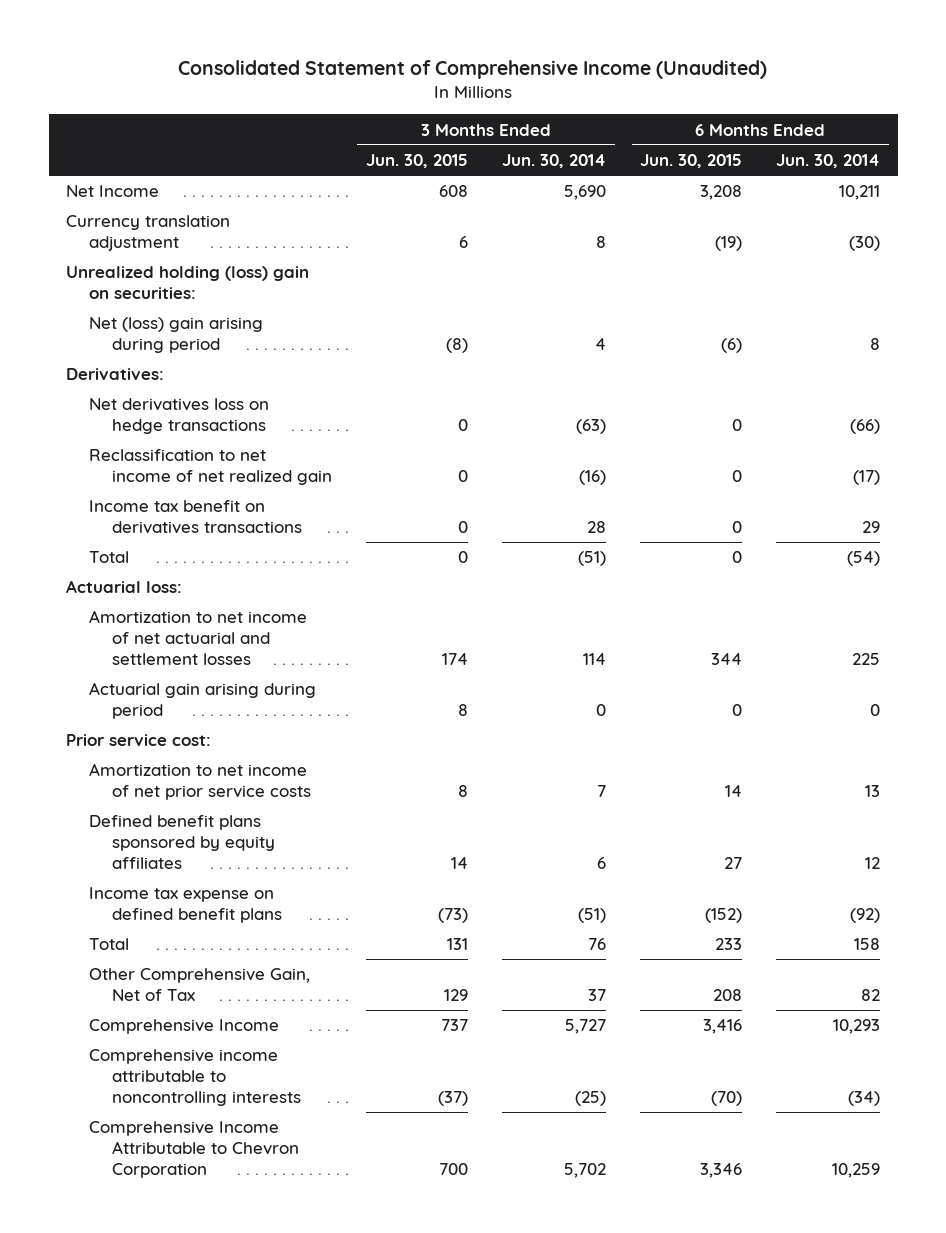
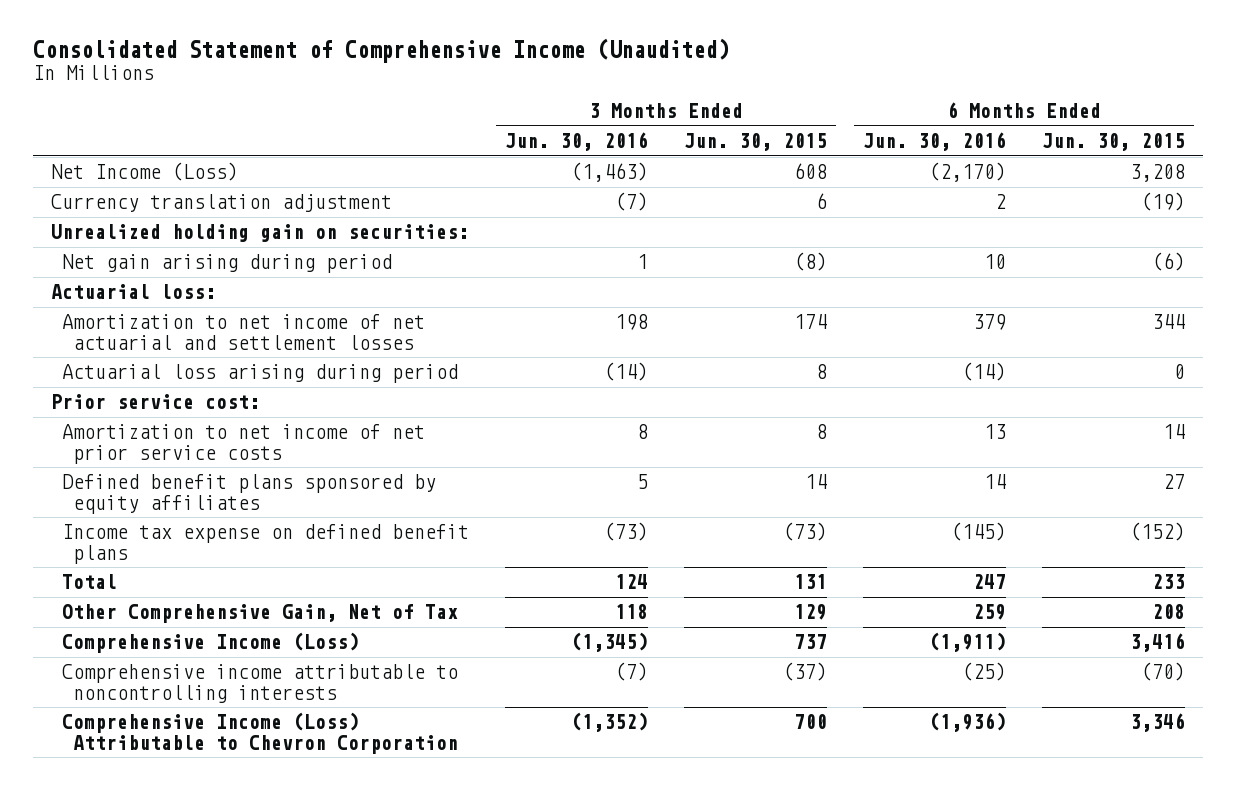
[501,153,606,168] Jun. 30, 2014 -> none
[776,153,881,168] Jun. 30, 2014 -> none
none -> [504,132,648,152] Jun. 30, 2016
none -> [862,132,1006,152] Jun. 30, 2016
[65,185,159,198] Net Income -> [50,162,238,182] Net Income (Loss)
[65,368,164,381] Derivatives: -> none
[88,398,269,434] Net derivatives loss on hedge transactions -> none
[88,449,332,485] Reclassification to net income of net realized gain -> none
[88,500,302,534] Income tax benefit on derivatives transactions -> none
[88,551,129,564] Total -> none
[65,266,309,299] Unrealized holding (loss) gain on securities: -> [50,224,469,243] Unrealized holding gain on securities:
[88,317,263,353] Net (loss) gain arising during period -> [62,254,393,274] Net gain arising during period
[88,682,316,719] Actuarial gain arising during period -> [62,364,459,384] Actuarial loss arising during period
[88,1019,279,1035] Comprehensive Income -> [62,632,360,654] Comprehensive Income (Loss)
[88,1121,299,1178] Comprehensive Income Attributable to Chevron Corporation -> [62,712,459,754] Comprehensive Income (Loss) Attributable to Chevron Corporation

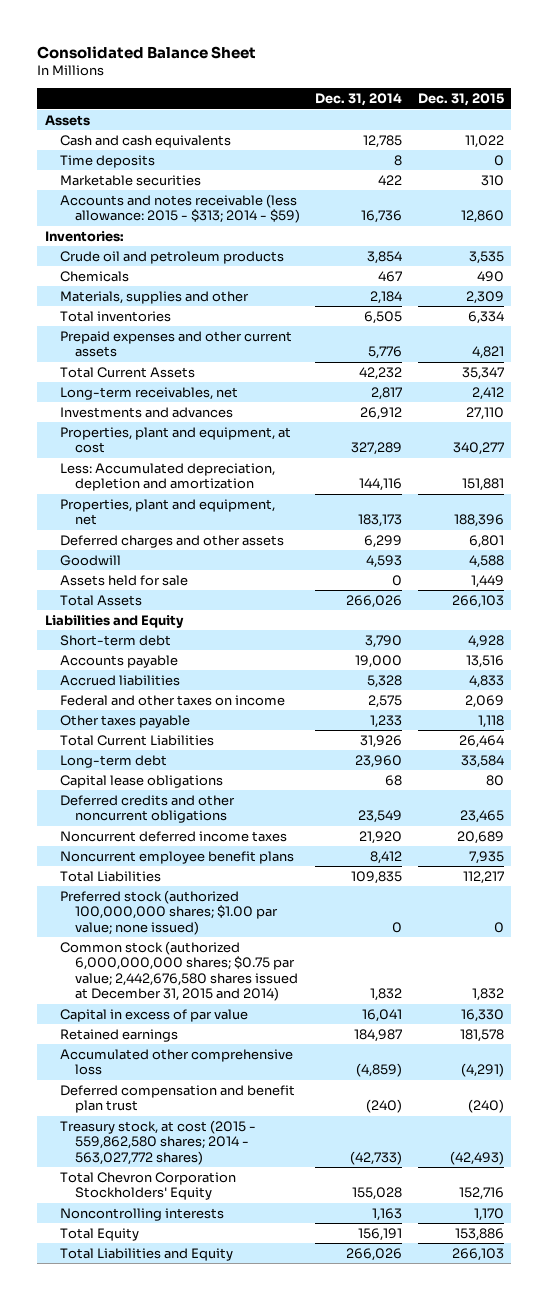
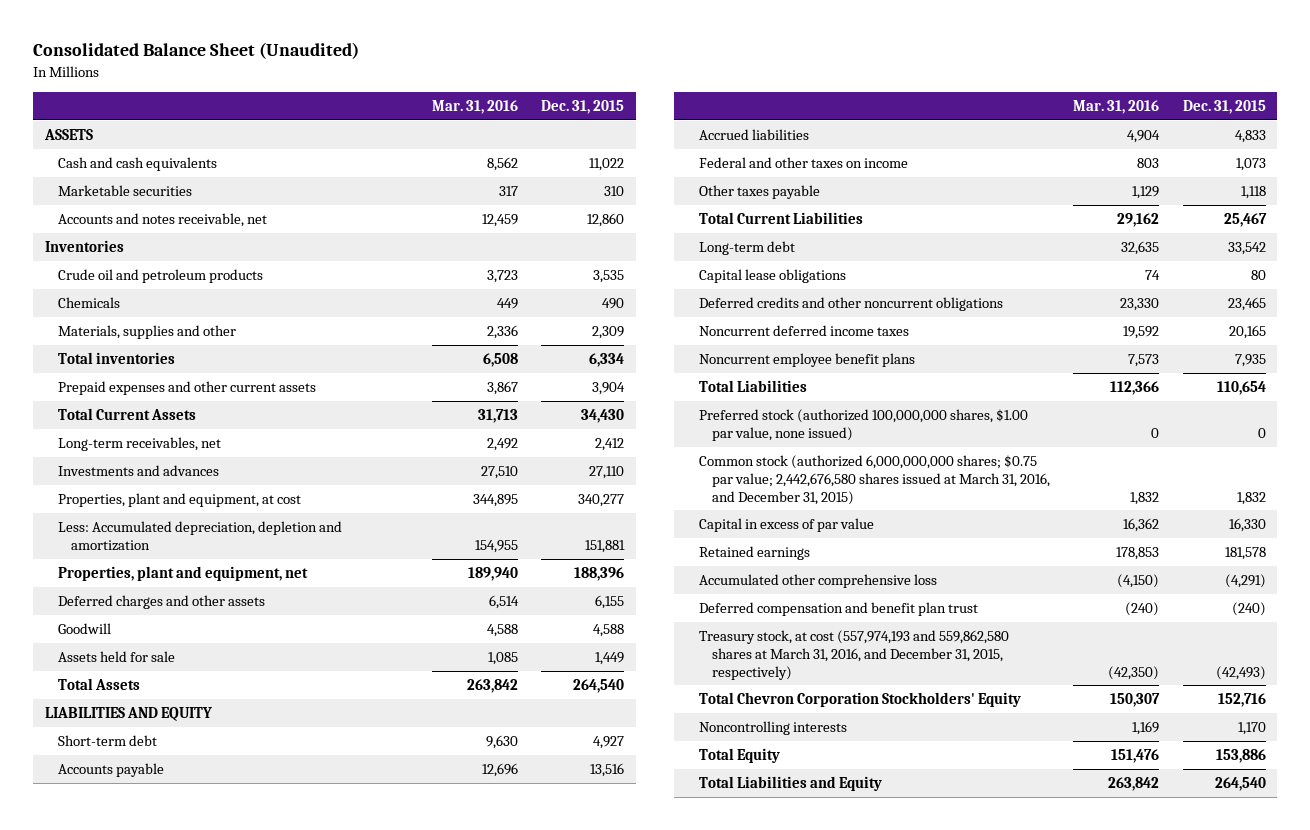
[37,45,257,59] Consolidated Balance Sheet -> [32,42,359,60] Consolidated Balance Sheet (Unaudited)
[315,93,403,107] Dec. 31, 2014 -> none
none -> [432,99,519,114] Mar. 31, 2016
[45,114,91,126] Assets -> [43,128,93,140] ASSETS
[60,154,156,168] Time deposits -> none
[60,193,301,224] Accounts and notes receivable (less allowance: 2015 - $313; 2014 - $59) -> [57,212,267,227] Accounts and notes receivable, net
[45,230,125,242] Inventories: -> [44,239,124,252] Inventories
[471,346,504,360] 4,821 -> [592,381,626,395] 3,904
[461,366,504,380] 35,347 -> [581,408,625,423] 34,430
[468,534,504,548] 6,801 -> [595,594,625,609] 6,155
[451,594,504,608] 266,103 -> [573,678,625,693] 264,540
[45,614,185,628] Liabilities and Equity -> [44,706,212,721] LIABILITIES AND EQUITY
[467,634,504,648] 4,928 -> [593,735,625,749] 4,927
[464,694,504,708] 2,069 -> [1235,157,1266,171] 1,073
[458,734,504,748] 26,464 -> [1223,212,1267,227] 25,467
[460,754,504,768] 33,584 -> [1227,241,1266,255] 33,542
[456,830,504,844] 20,689 -> [1228,324,1266,339] 20,165
[462,870,504,884] 112,217 -> [1216,380,1266,395] 110,654
[60,889,279,935] Preferred stock (authorized 100,000,000 shares; $1.00 par value; none issued) -> [698,408,1028,441] Preferred stock (authorized 100,000,000 shares, $1.00 par value, none issued)
[60,940,299,1002] Common stock (authorized 6,000,000,000 shares; $0.75 par value; 2,442,676,580 shares issued at December 31, 2015 and 2014) -> [698,454,1050,505] Common stock (authorized 6,000,000,000 shares; $0.75 par value; 2,442,676,580 shares issued at March 31, 2016, and December 31, 2015)
[60,1119,257,1165] Treasury stock, at cost (2015 - 559,862,580 shares; 2014 - 563,027,772 shares) -> [698,629,1009,680] Treasury stock, at cost (557,974,193 and 559,862,580 shares at March 31, 2016, and December 31, 2015, respectively)
[451,1247,504,1261] 266,103 -> [1214,776,1266,791] 264,540

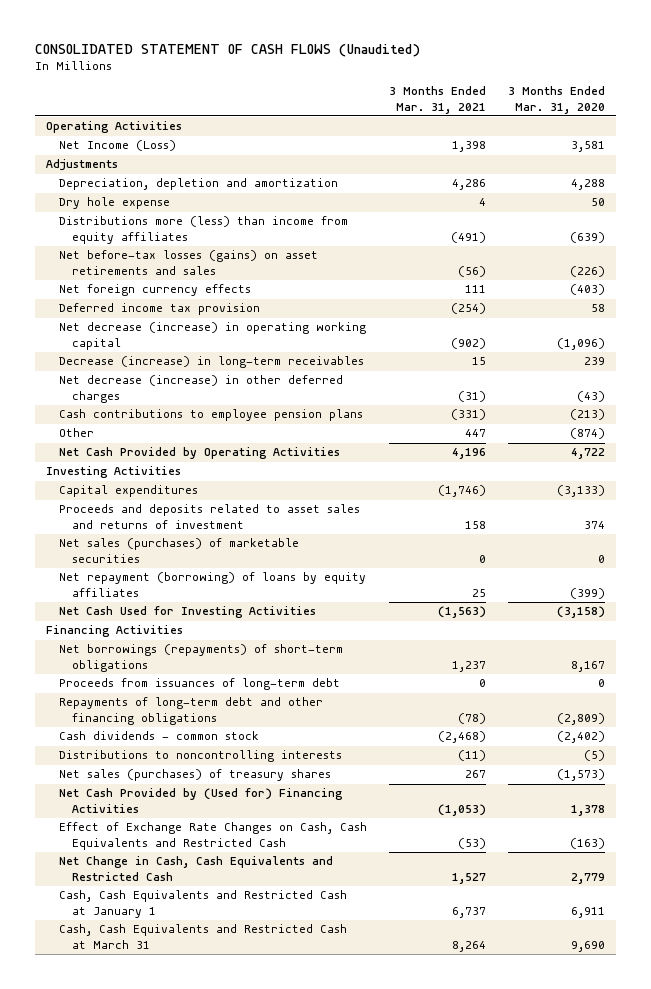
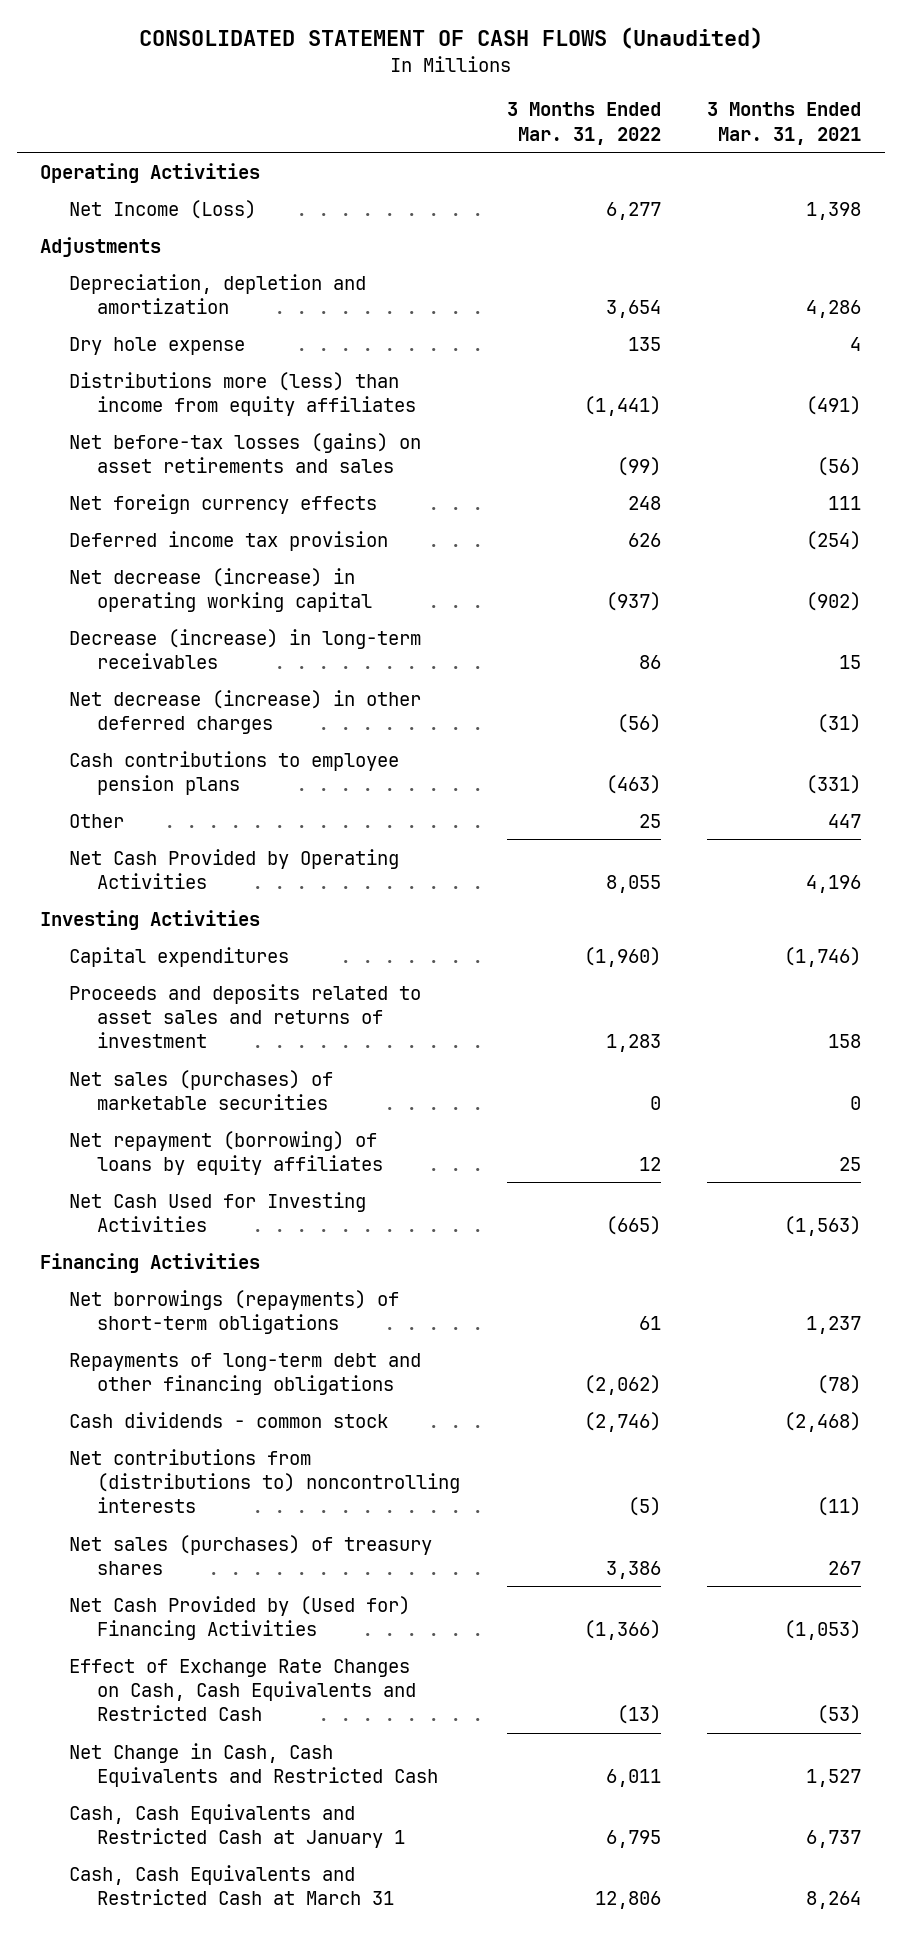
[507,86,605,114] 3 Months Ended Mar. 31, 2020 -> none
none -> [506,102,661,145] 3 Months Ended Mar. 31, 2022
[59,678,341,691] Proceeds from issuances of long-term debt -> none
[59,750,343,763] Distributions to noncontrolling interests -> [68,1448,461,1513] Net contributions from (distributions to) noncontrolling interests

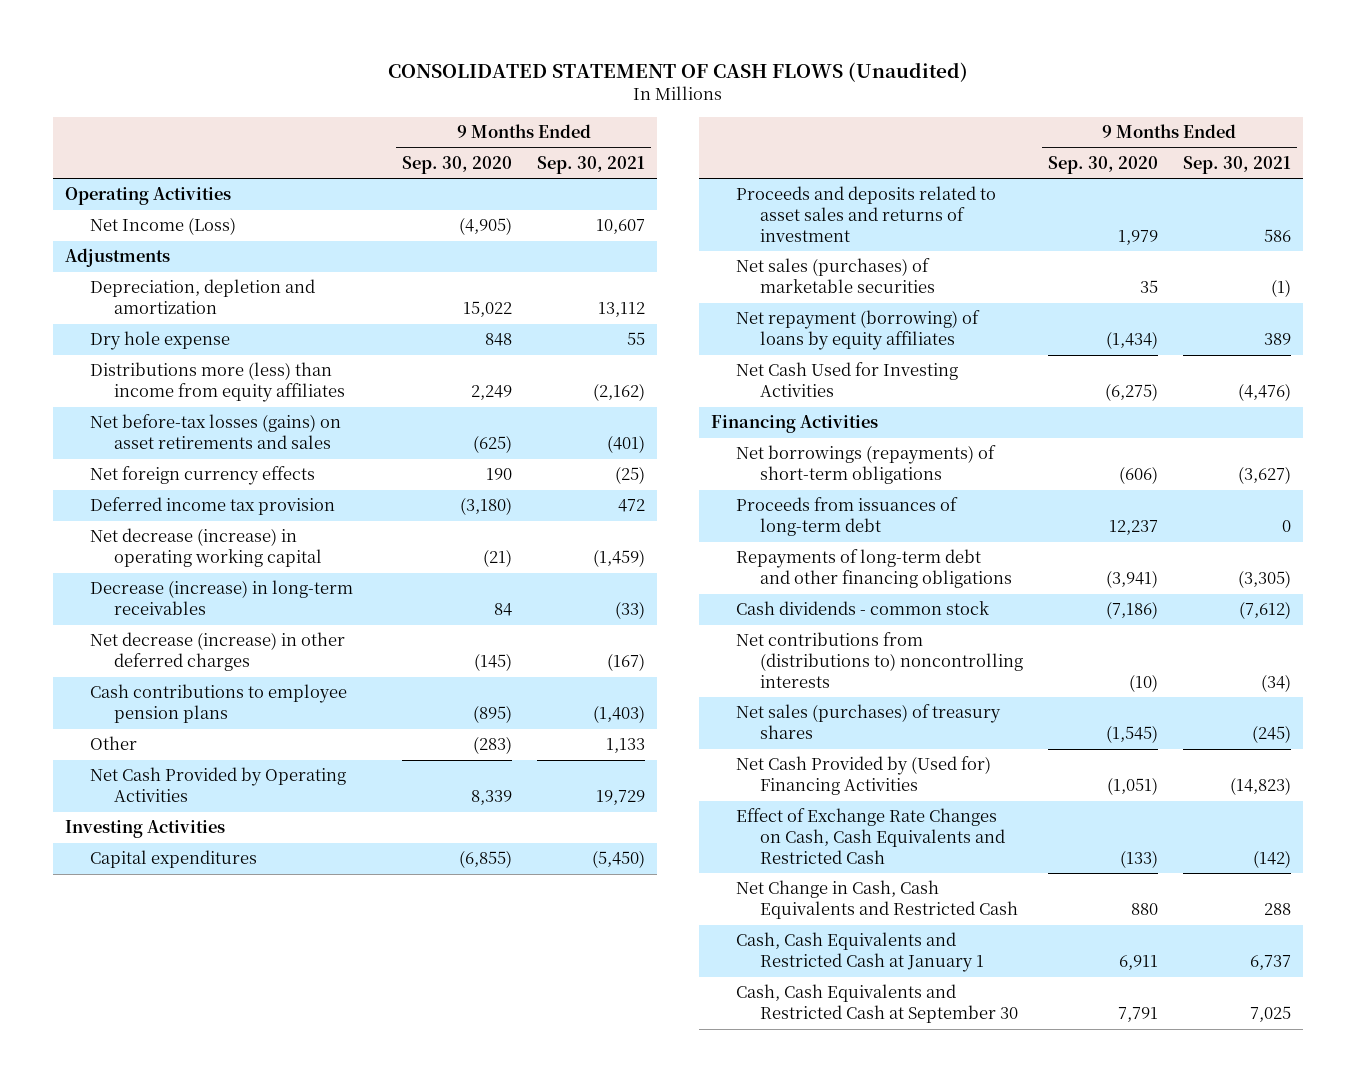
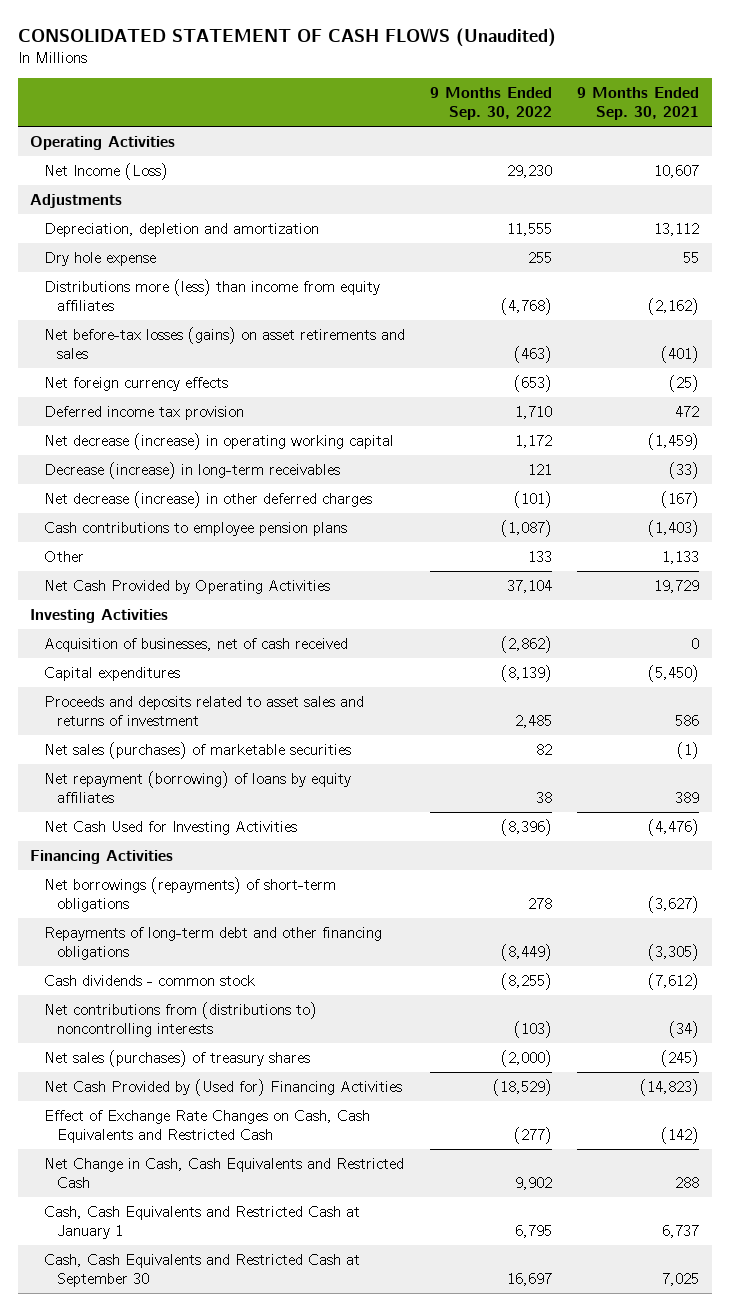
[402,156,513,175] Sep. 30, 2020 -> none
none -> [429,86,552,120] 9 Months Ended Sep. 30, 2022
none -> [43,637,348,652] Acquisition of businesses, net of cash received
[735,497,958,537] Proceeds from issuances of long-term debt -> none

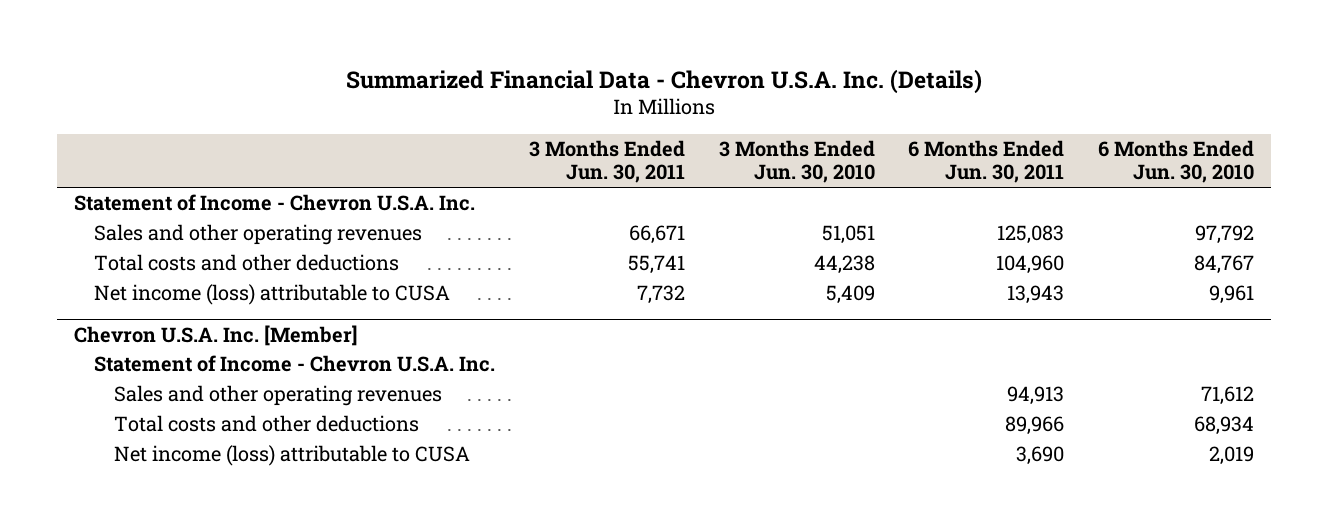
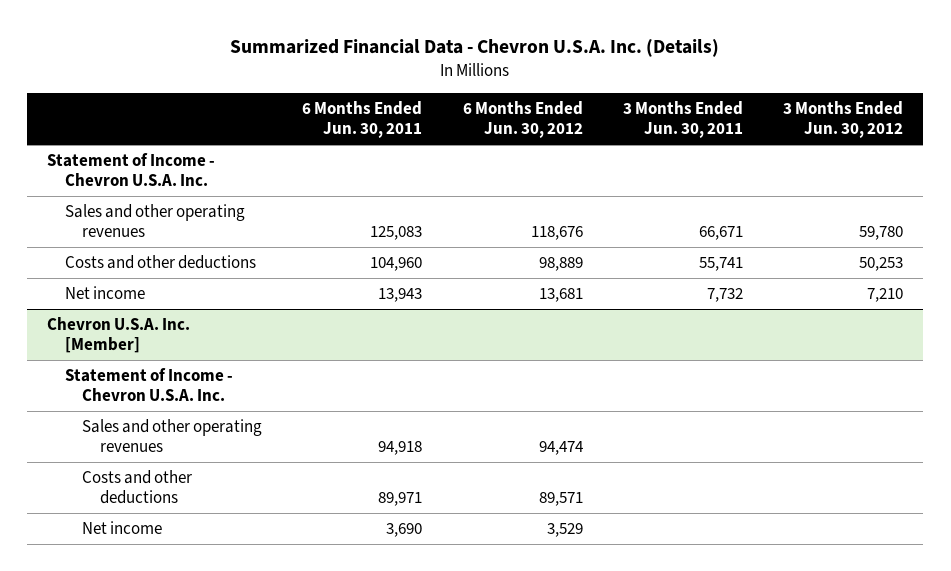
[718,140,875,184] 3 Months Ended Jun. 30, 2010 -> none
[1098,140,1255,184] 6 Months Ended Jun. 30, 2010 -> none
none -> [462,101,583,139] 6 Months Ended Jun. 30, 2012
none -> [783,101,904,139] 3 Months Ended Jun. 30, 2012
[93,254,399,272] Total costs and other deductions -> [64,255,256,270] Costs and other deductions
[93,284,450,306] Net income (loss) attributable to CUSA -> [64,286,145,300] Net income
[1007,386,1065,406] 94,913 -> [378,440,423,455] 94,918
[114,415,420,433] Total costs and other deductions -> [82,470,193,504] Costs and other deductions
[1005,416,1065,436] 89,966 -> [378,491,423,506] 89,971
[114,445,471,467] Net income (loss) attributable to CUSA -> [82,521,163,535] Net income

